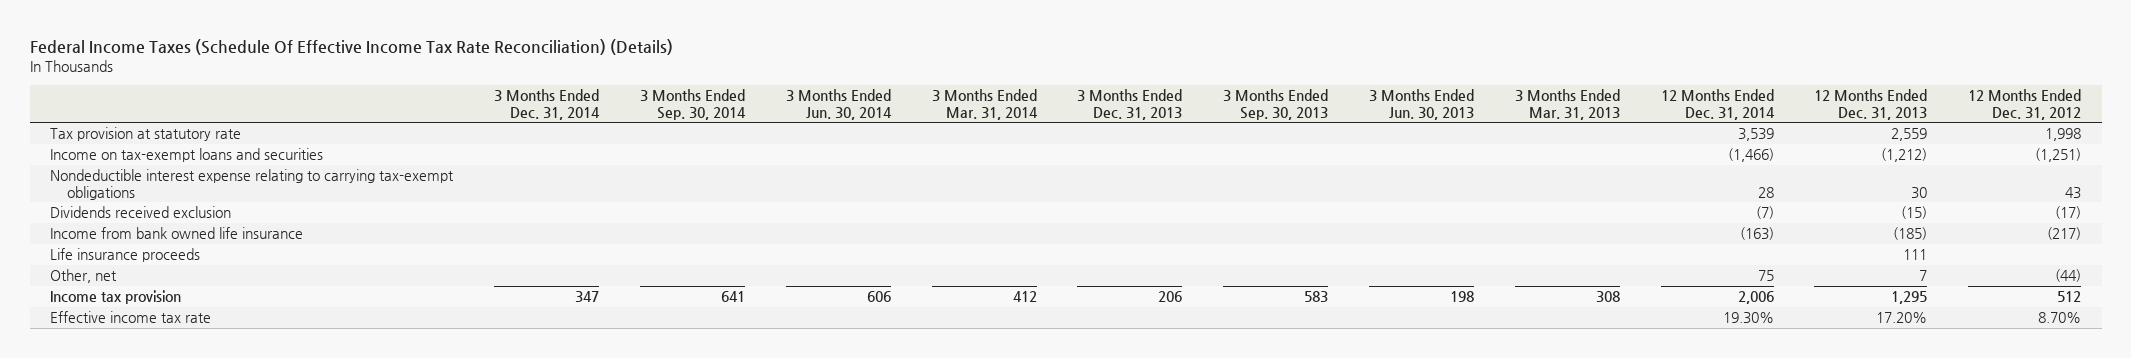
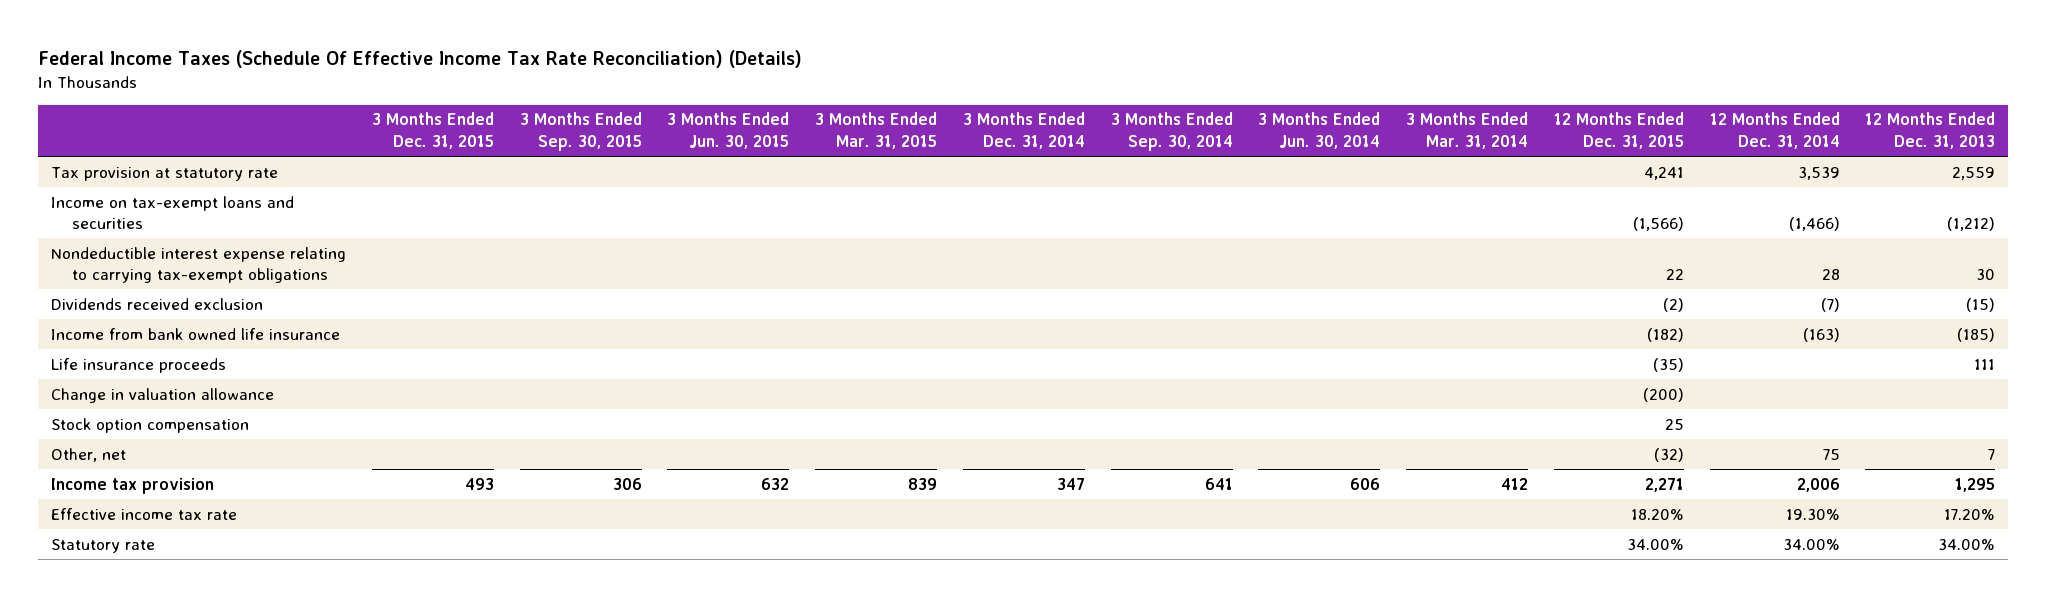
[1077,89,1183,120] 3 Months Ended Dec. 31, 2013 -> none
[1223,89,1329,120] 3 Months Ended Sep. 30, 2013 -> none
[1368,89,1474,120] 3 Months Ended Jun. 30, 2013 -> none
[1514,89,1620,120] 3 Months Ended Mar. 31, 2013 -> none
[1968,89,2082,120] 12 Months Ended Dec. 31, 2012 -> none
none -> [371,112,494,150] 3 Months Ended Dec. 31, 2015
none -> [519,112,642,152] 3 Months Ended Sep. 30, 2015
none -> [667,112,790,150] 3 Months Ended Jun. 30, 2015
none -> [815,112,938,150] 3 Months Ended Mar. 31, 2015
none -> [1553,112,1684,150] 12 Months Ended Dec. 31, 2015
none -> [51,387,275,403] Change in valuation allowance
none -> [51,417,250,433] Stock option compensation
none -> [51,538,156,553] Statutory rate

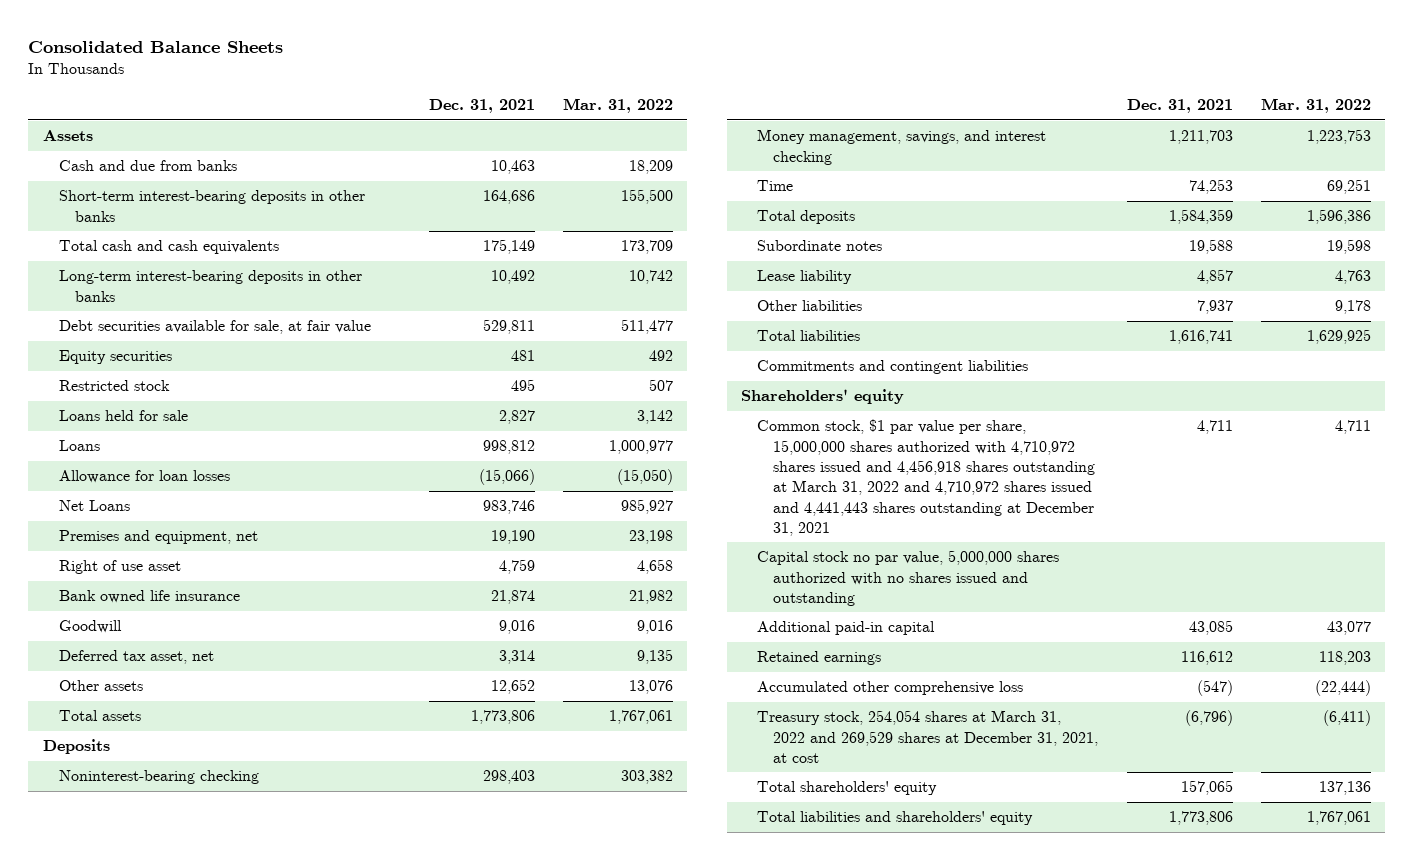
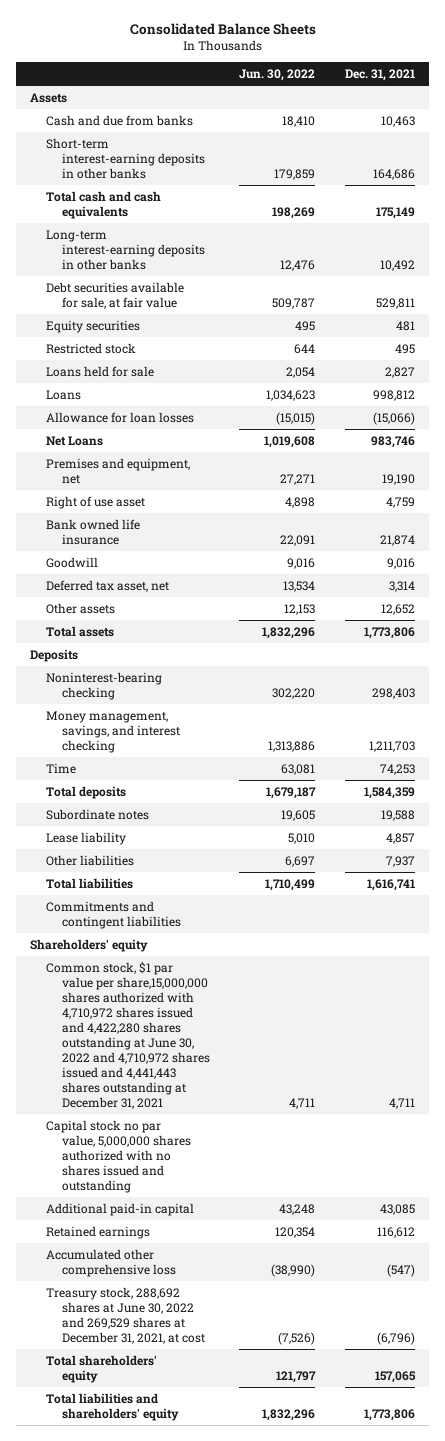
[562,98,673,114] Mar. 31, 2022 -> none
none -> [239,68,316,81] Jun. 30, 2022
[58,190,365,222] Short-term interest-bearing deposits in other banks -> [46,137,205,179] Short-term interest-earning deposits in other banks
[58,270,362,302] Long-term interest-bearing deposits in other banks -> [46,229,205,270] Long-term interest-earning deposits in other banks
[757,419,1096,536] Common stock, $1 par value per share, 15,000,000 shares authorized with 4,710,972 shares issued and 4,456,918 shares outstanding at March 31, 2022 and 4,710,972 shares issued and 4,441,443 shares outstanding at December 31, 2021 -> [46,961,210,1110] Common stock, $1 par value per share,15,000,000 shares authorized with 4,710,972 shares issued and 4,422,280 shares outstanding at June 30, 2022 and 4,710,972 shares issued and 4,441,443 shares outstanding at December 31, 2021
[757,710,1099,763] Treasury stock, 254,054 shares at March 31, 2022 and 269,529 shares at December 31, 2021, at cost -> [46,1286,205,1344] Treasury stock, 288,692 shares at June 30, 2022 and 269,529 shares at December 31, 2021, at cost

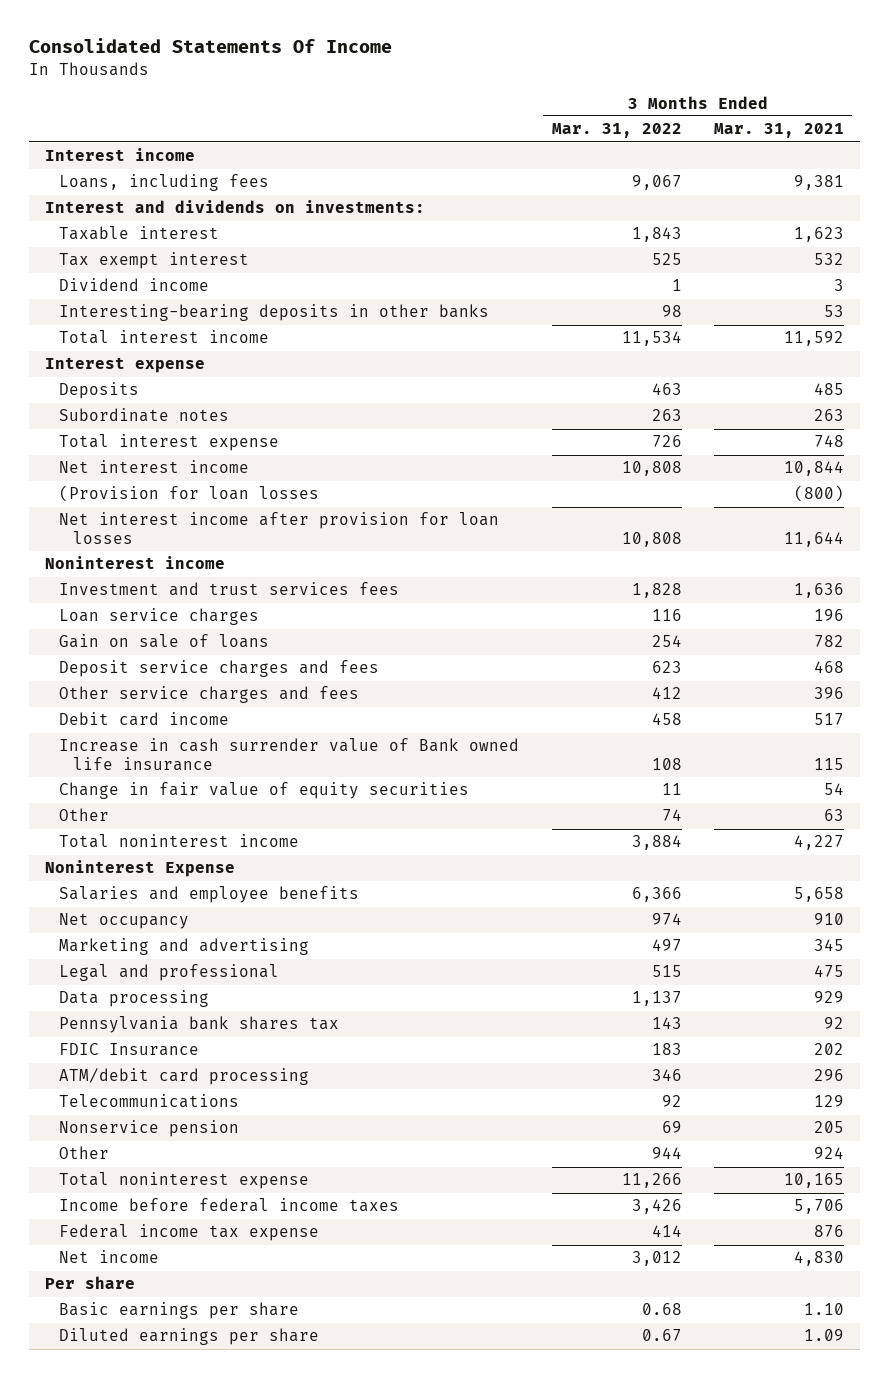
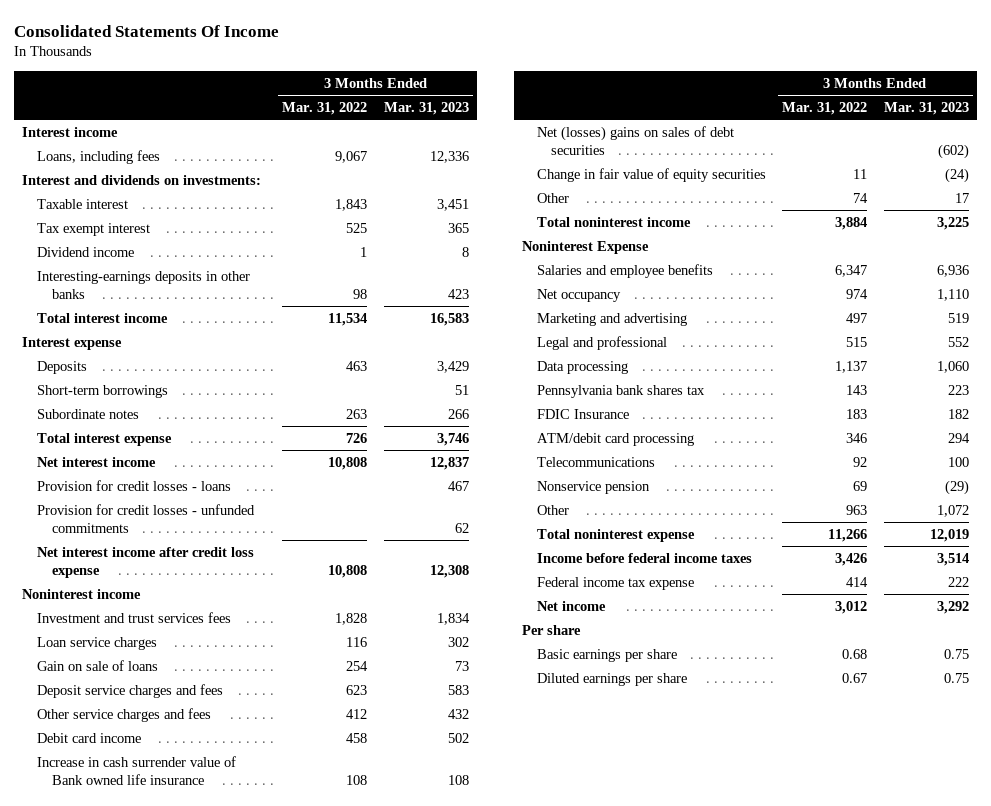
[714,123,845,139] Mar. 31, 2021 -> none
none -> [383,101,469,115] Mar. 31, 2023
[59,304,490,322] Interesting-bearing deposits in other banks -> [36,270,250,300] Interesting-earnings deposits in other banks
none -> [36,384,168,398] Short-term borrowings
[59,485,320,503] (Provision for loan losses -> [36,479,231,491] Provision for credit losses - loans
none -> [36,503,255,534] Provision for credit losses - unfunded commitments
[59,512,500,544] Net interest income after provision for loan losses -> [36,546,254,579] Net interest income after credit loss expense
none -> [536,125,734,156] Net (losses) gains on sales of debt securities
[631,887,682,903] 6,366 -> [835,264,868,277] 6,347
[651,1147,682,1160] 944 -> [846,504,868,515] 963

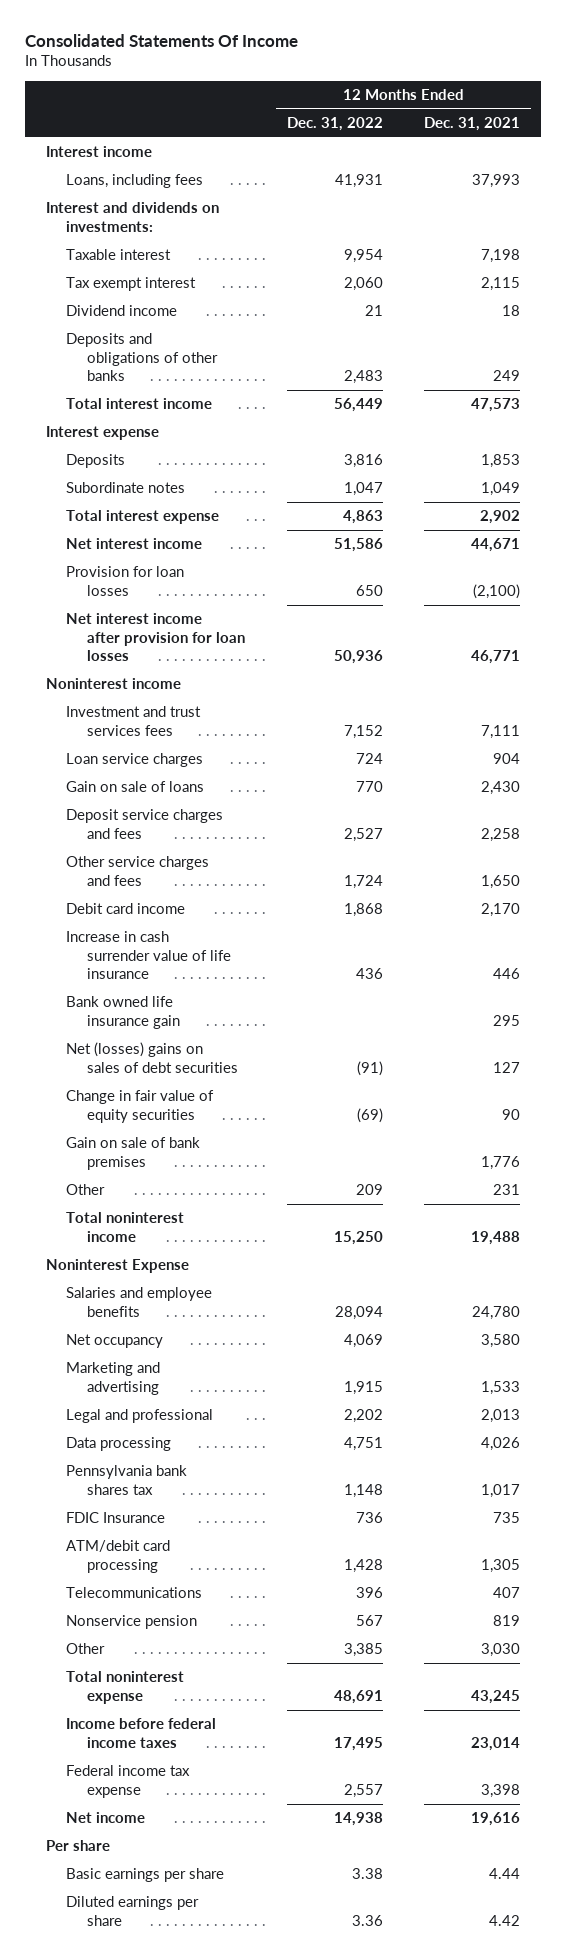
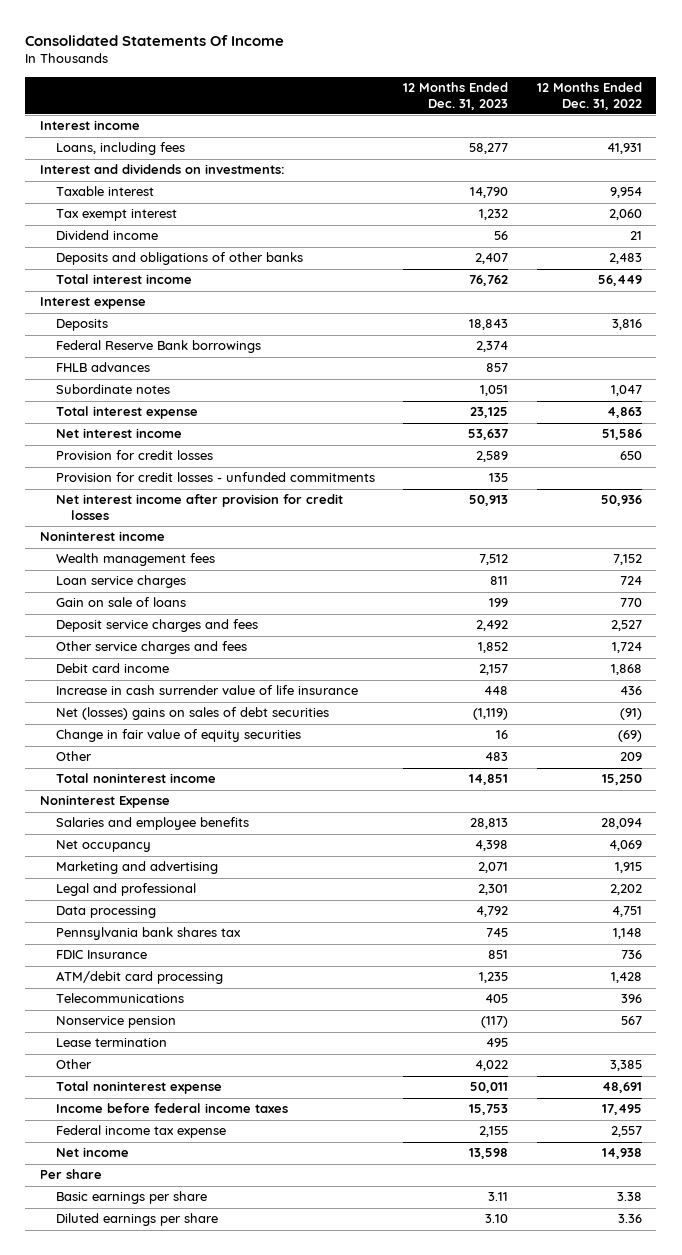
[424,116,521,131] Dec. 31, 2021 -> none
none -> [403,82,509,110] 12 Months Ended Dec. 31, 2023
none -> [55,340,261,354] Federal Reserve Bank borrowings
none -> [55,362,150,373] FHLB advances
[66,566,185,596] Provision for loan losses -> [55,450,213,461] Provision for credit losses
none -> [55,472,375,483] Provision for credit losses - unfunded commitments
[66,613,245,662] Net interest income after provision for loan losses -> [55,494,343,521] Net interest income after provision for credit losses
[66,706,202,736] Investment and trust services fees -> [55,553,215,567] Wealth management fees
[66,996,180,1029] Bank owned life insurance gain -> none
[66,1137,201,1170] Gain on sale of bank premises -> none
none -> [55,1038,167,1048] Lease termination

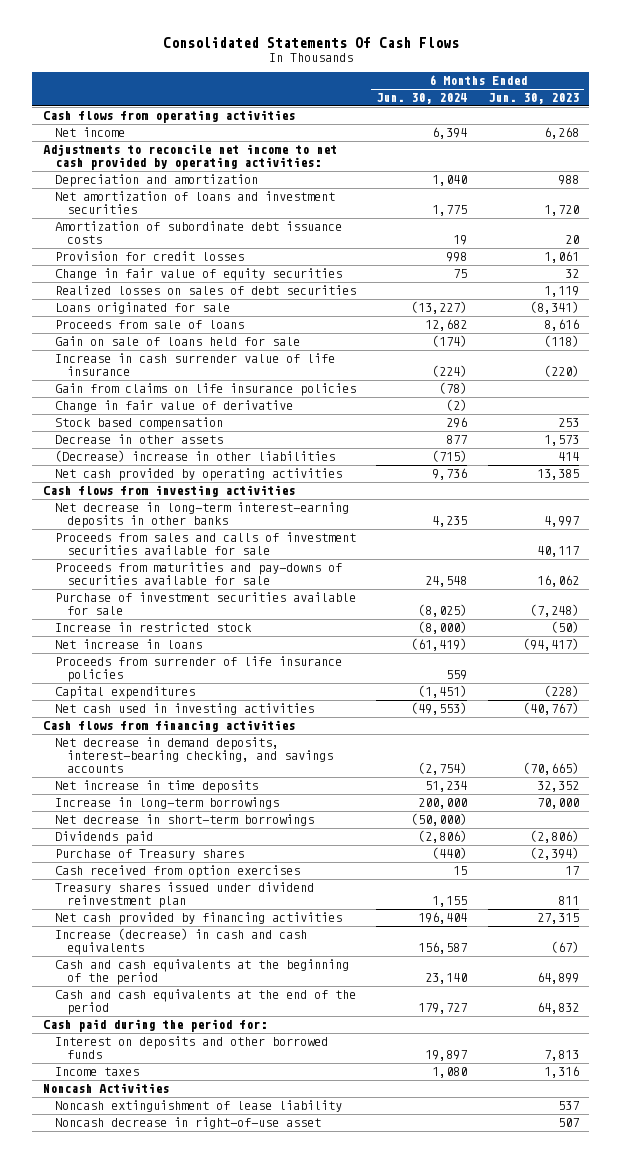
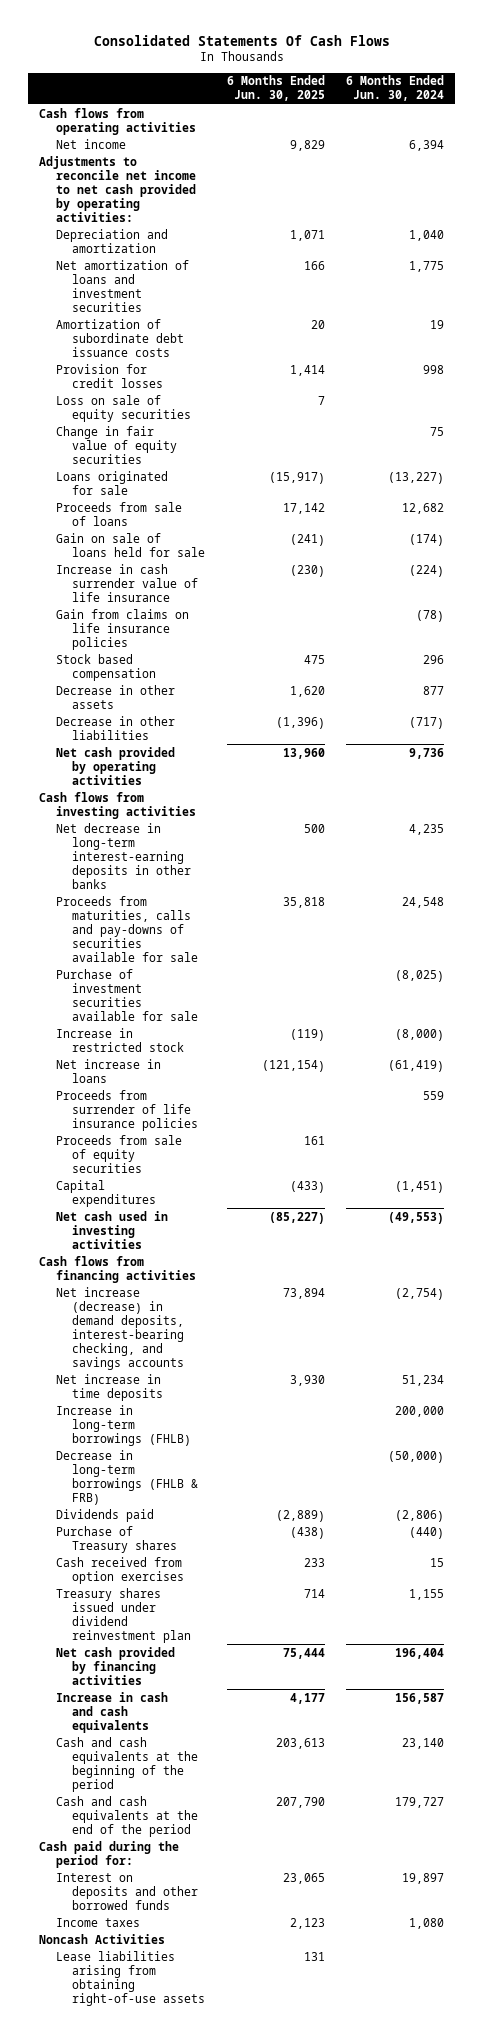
[487,93,579,105] Jun. 30, 2023 -> none
none -> [226,75,325,102] 6 Months Ended Jun. 30, 2025
none -> [55,394,192,422] Loss on sale of equity securities
[54,285,356,296] Realized losses on sales of debt securities -> none
[54,400,293,413] Change in fair value of derivative -> none
[54,450,335,463] (Decrease) increase in other liabilities -> [55,715,175,740] Decrease in other liabilities
[432,450,468,463] (715) -> [409,716,445,729] (717)
[54,532,356,556] Proceeds from sales and calls of investment securities available for sale -> none
[54,562,342,586] Proceeds from maturities and pay-downs of securities available for sale -> [55,895,199,962] Proceeds from maturities, calls and pay-downs of securities available for sale
none -> [55,1134,182,1173] Proceeds from sale of equity securities
[54,737,333,774] Net decrease in demand deposits, interest-bearing checking, and savings accounts -> [55,1286,185,1370] Net increase (decrease) in demand deposits, interest-bearing checking, and savings accounts
[54,814,314,827] Net decrease in short-term borrowings -> none
[54,797,279,810] Increase in long-term borrowings -> [55,1404,192,1446] Increase in long-term borrowings (FHLB)
none -> [55,1449,199,1505] Decrease in long-term borrowings (FHLB & FRB)
[54,928,307,956] Increase (decrease) in cash and cash equivalents -> [55,1691,168,1733] Increase in cash and cash equivalents
[54,1100,342,1113] Noncash extinguishment of lease liability -> none
[54,1117,321,1130] Noncash decrease in right-of-use asset -> none
none -> [55,1950,206,2006] Lease liabilities arising from obtaining right-of-use assets

